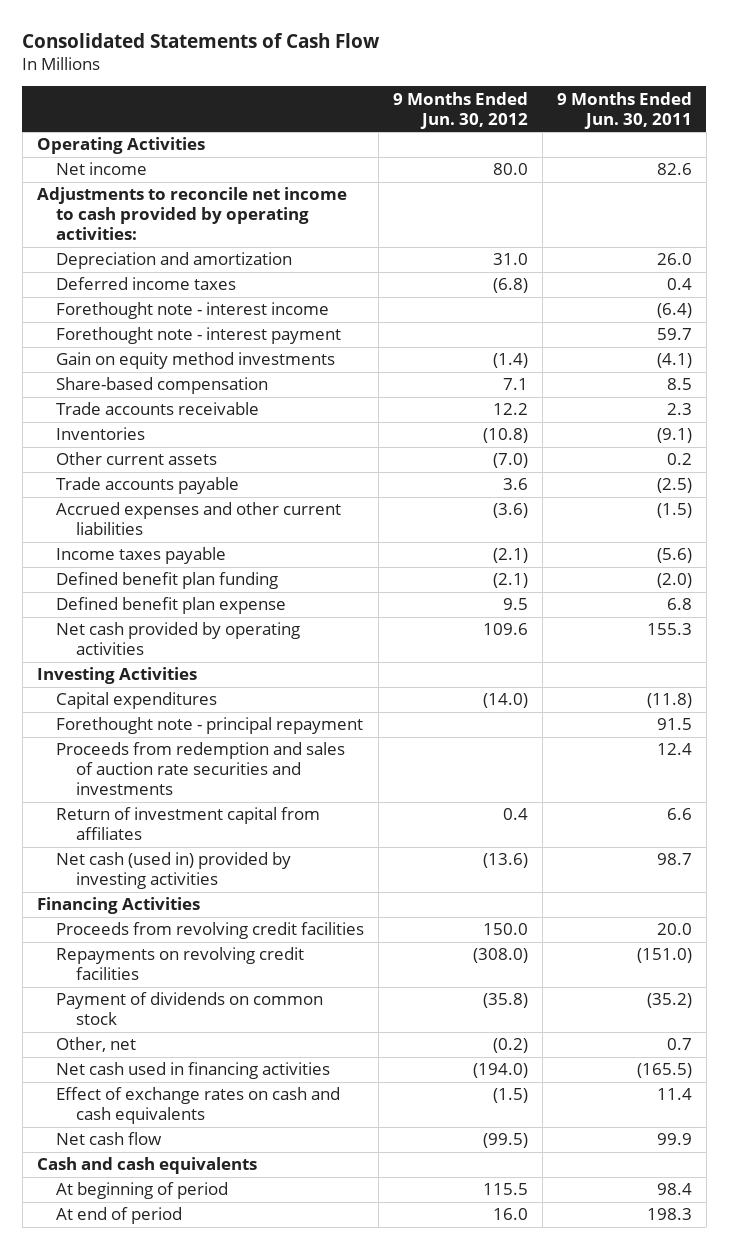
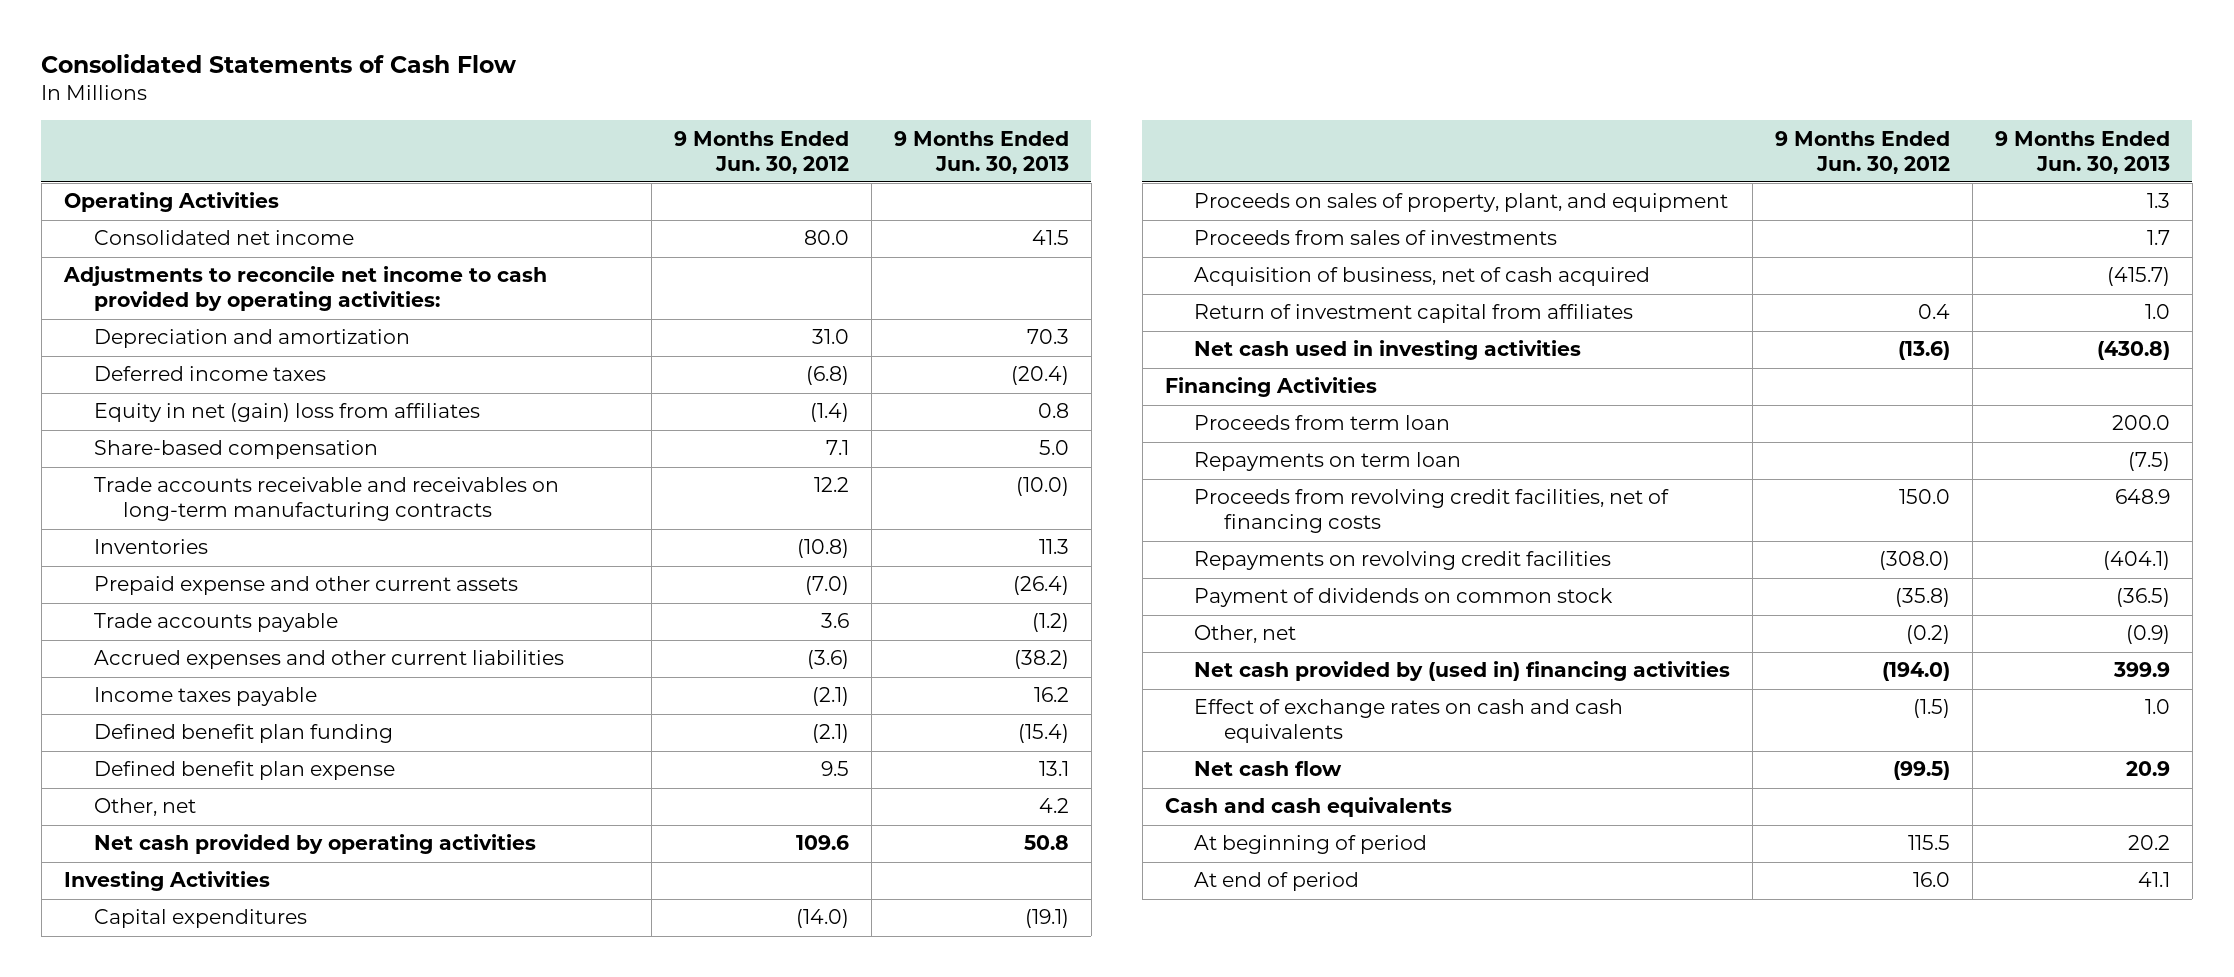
[556,91,692,129] 9 Months Ended Jun. 30, 2011 -> none
none -> [894,130,1070,174] 9 Months Ended Jun. 30, 2013
[56,162,148,176] Net income -> [93,230,354,246] Consolidated net income
[56,302,330,320] Forethought note - interest income -> none
[56,327,342,345] Forethought note - interest payment -> none
[56,352,336,370] Gain on equity method investments -> [93,403,480,423] Equity in net (gain) loss from affiliates
[56,402,260,416] Trade accounts receivable -> [93,477,559,522] Trade accounts receivable and receivables on long-term manufacturing contracts
[56,452,218,466] Other current assets -> [93,576,518,596] Prepaid expense and other current assets
none -> [93,798,196,817] Other, net
[56,717,364,735] Forethought note - principal repayment -> none
none -> [1194,193,1729,213] Proceeds on sales of property, plant, and equipment
[56,742,346,796] Proceeds from redemption and sales of auction rate securities and investments -> [1194,230,1558,246] Proceeds from sales of investments
none -> [1194,267,1651,287] Acquisition of business, net of cash acquired
[56,852,292,890] Net cash (used in) provided by investing activities -> [1194,340,1582,361] Net cash used in investing activities
none -> [1194,415,1451,431] Proceeds from term loan
none -> [1194,452,1462,472] Repayments on term loan
[56,922,365,940] Proceeds from revolving credit facilities -> [1194,489,1670,534] Proceeds from revolving credit facilities, net of financing costs
[56,1062,331,1080] Net cash used in financing activities -> [1194,661,1731,682] Net cash provided by (used in) financing activities

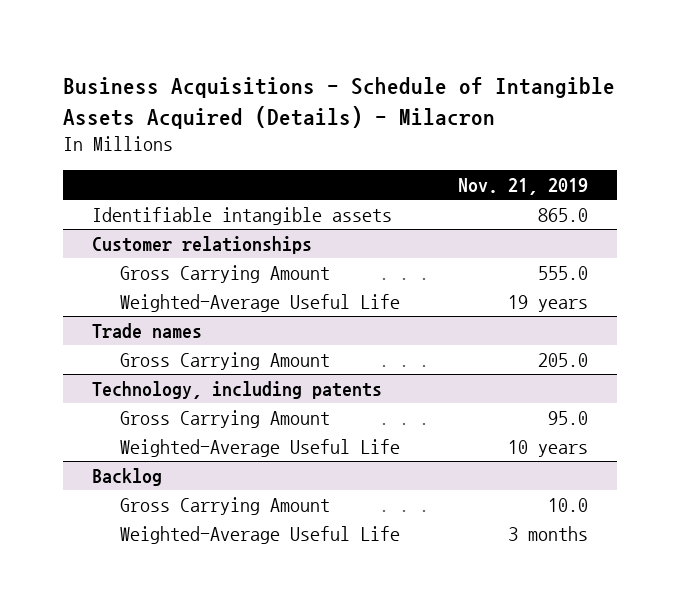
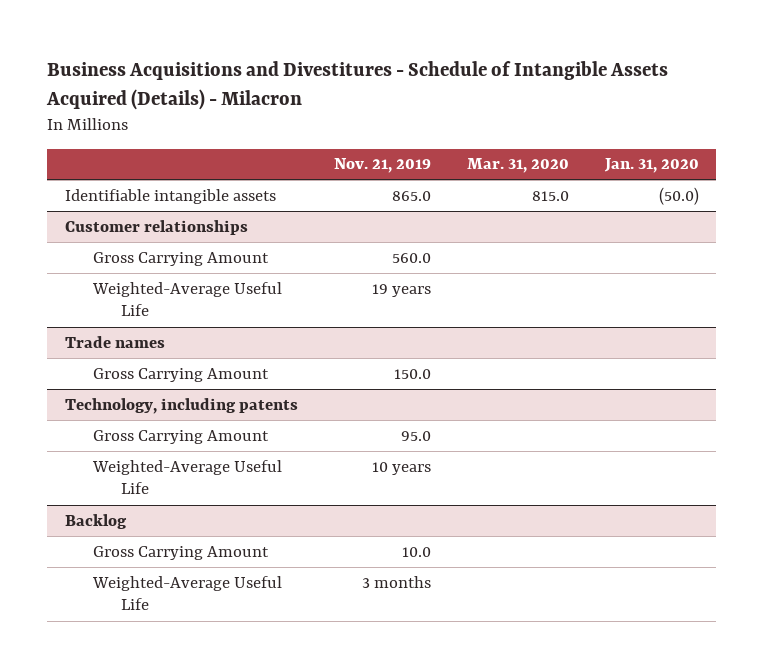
[62,77,615,129] Business Acquisitions - Schedule of Intangible Assets Acquired (Details) - Milacron -> [46,61,669,111] Business Acquisitions and Divestitures - Schedule of Intangible Assets Acquired (Details) - Milacron
none -> [466,158,569,174] Mar. 31, 2020
none -> [603,158,699,174] Jan. 31, 2020
[537,265,588,280] 555.0 -> [392,252,432,263] 560.0
[537,352,588,367] 205.0 -> [394,368,432,379] 150.0

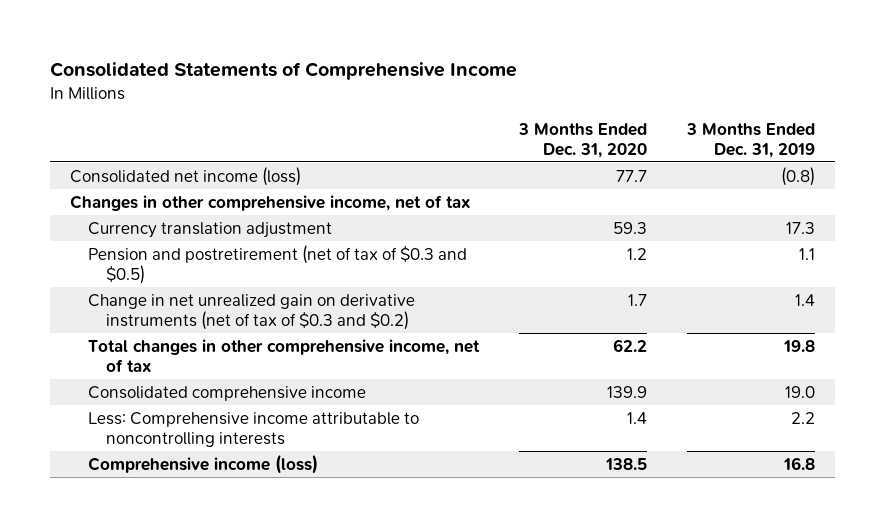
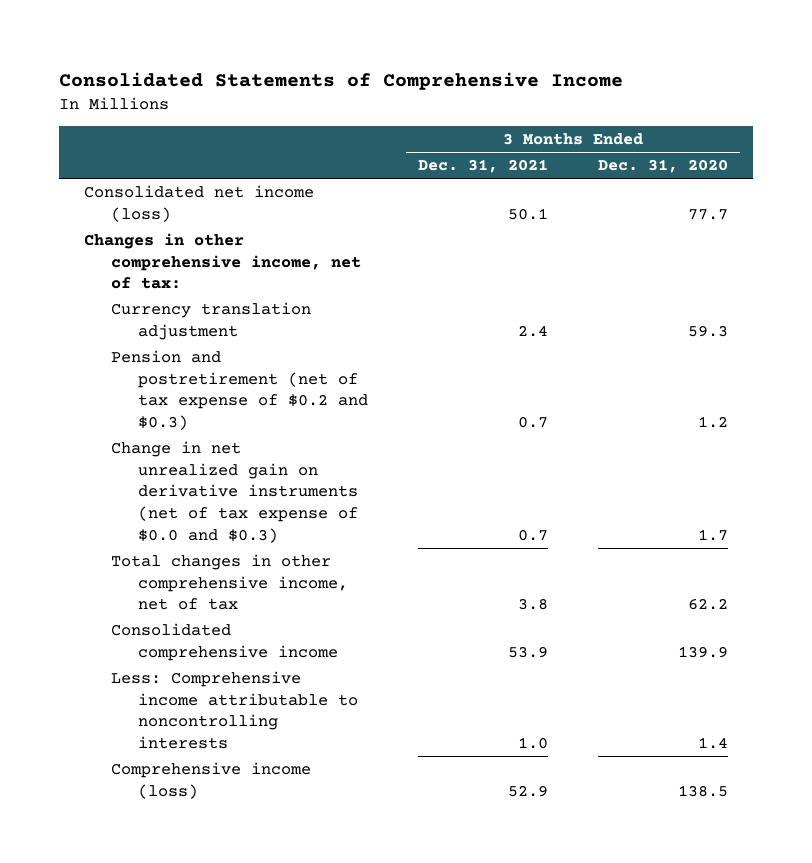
[686,122,816,158] 3 Months Ended Dec. 31, 2019 -> none
none -> [418,159,549,174] Dec. 31, 2021
[69,194,470,211] Changes in other comprehensive income, net of tax -> [84,232,362,290] Changes in other comprehensive income, net of tax:
[88,244,468,284] Pension and postretirement (net of tax of $0.3 and $0.5) -> [111,349,369,431] Pension and postretirement (net of tax expense of $0.2 and $0.3)
[88,293,416,330] Change in net unrealized gain on derivative instruments (net of tax of $0.3 and $0.2) -> [111,440,359,543] Change in net unrealized gain on derivative instruments (net of tax expense of $0.0 and $0.3)

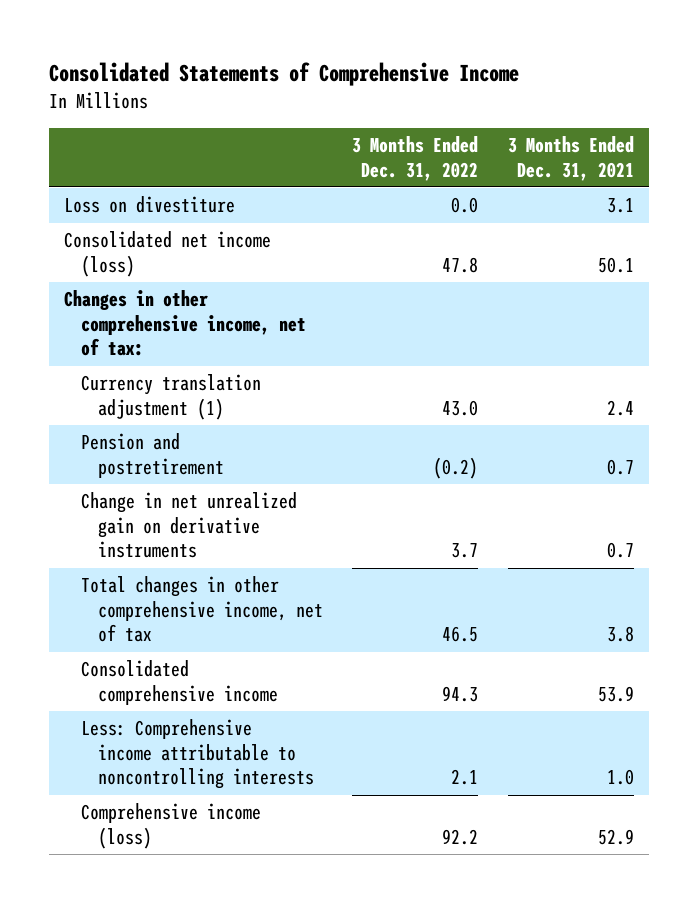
[597,159,728,174] Dec. 31, 2020 -> none
none -> [352,136,479,181] 3 Months Ended Dec. 31, 2022
none -> [64,196,236,214] Loss on divestiture
[111,301,312,340] Currency translation adjustment -> [80,374,261,420] Currency translation adjustment (1)
[111,349,369,431] Pension and postretirement (net of tax expense of $0.2 and $0.3) -> [80,433,224,478] Pension and postretirement
[111,440,359,543] Change in net unrealized gain on derivative instruments (net of tax expense of $0.0 and $0.3) -> [80,492,297,559] Change in net unrealized gain on derivative instruments

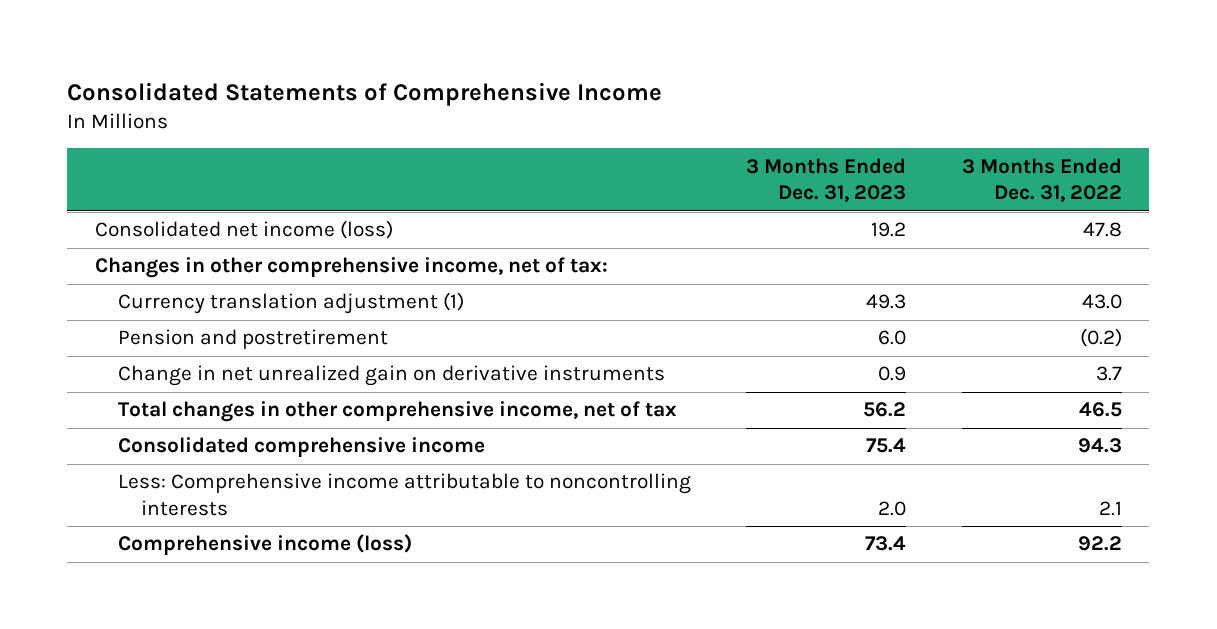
[508,136,635,181] 3 Months Ended Dec. 31, 2021 -> none
none -> [746,157,907,203] 3 Months Ended Dec. 31, 2023
[64,196,236,214] Loss on divestiture -> none

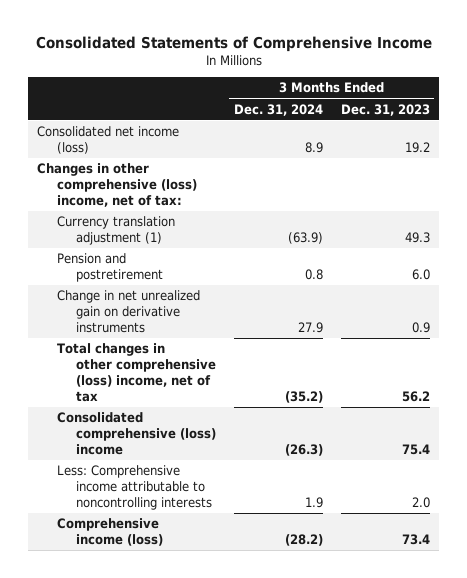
[961,157,1122,203] 3 Months Ended Dec. 31, 2022 -> none
none -> [233,103,323,116] Dec. 31, 2024
[94,257,608,279] Changes in other comprehensive income, net of tax: -> [37,163,197,207] Changes in other comprehensive (loss) income, net of tax:
[117,401,677,423] Total changes in other comprehensive income, net of tax -> [56,343,216,402] Total changes in other comprehensive (loss) income, net of tax
[117,437,485,458] Consolidated comprehensive income -> [56,412,216,455] Consolidated comprehensive (loss) income

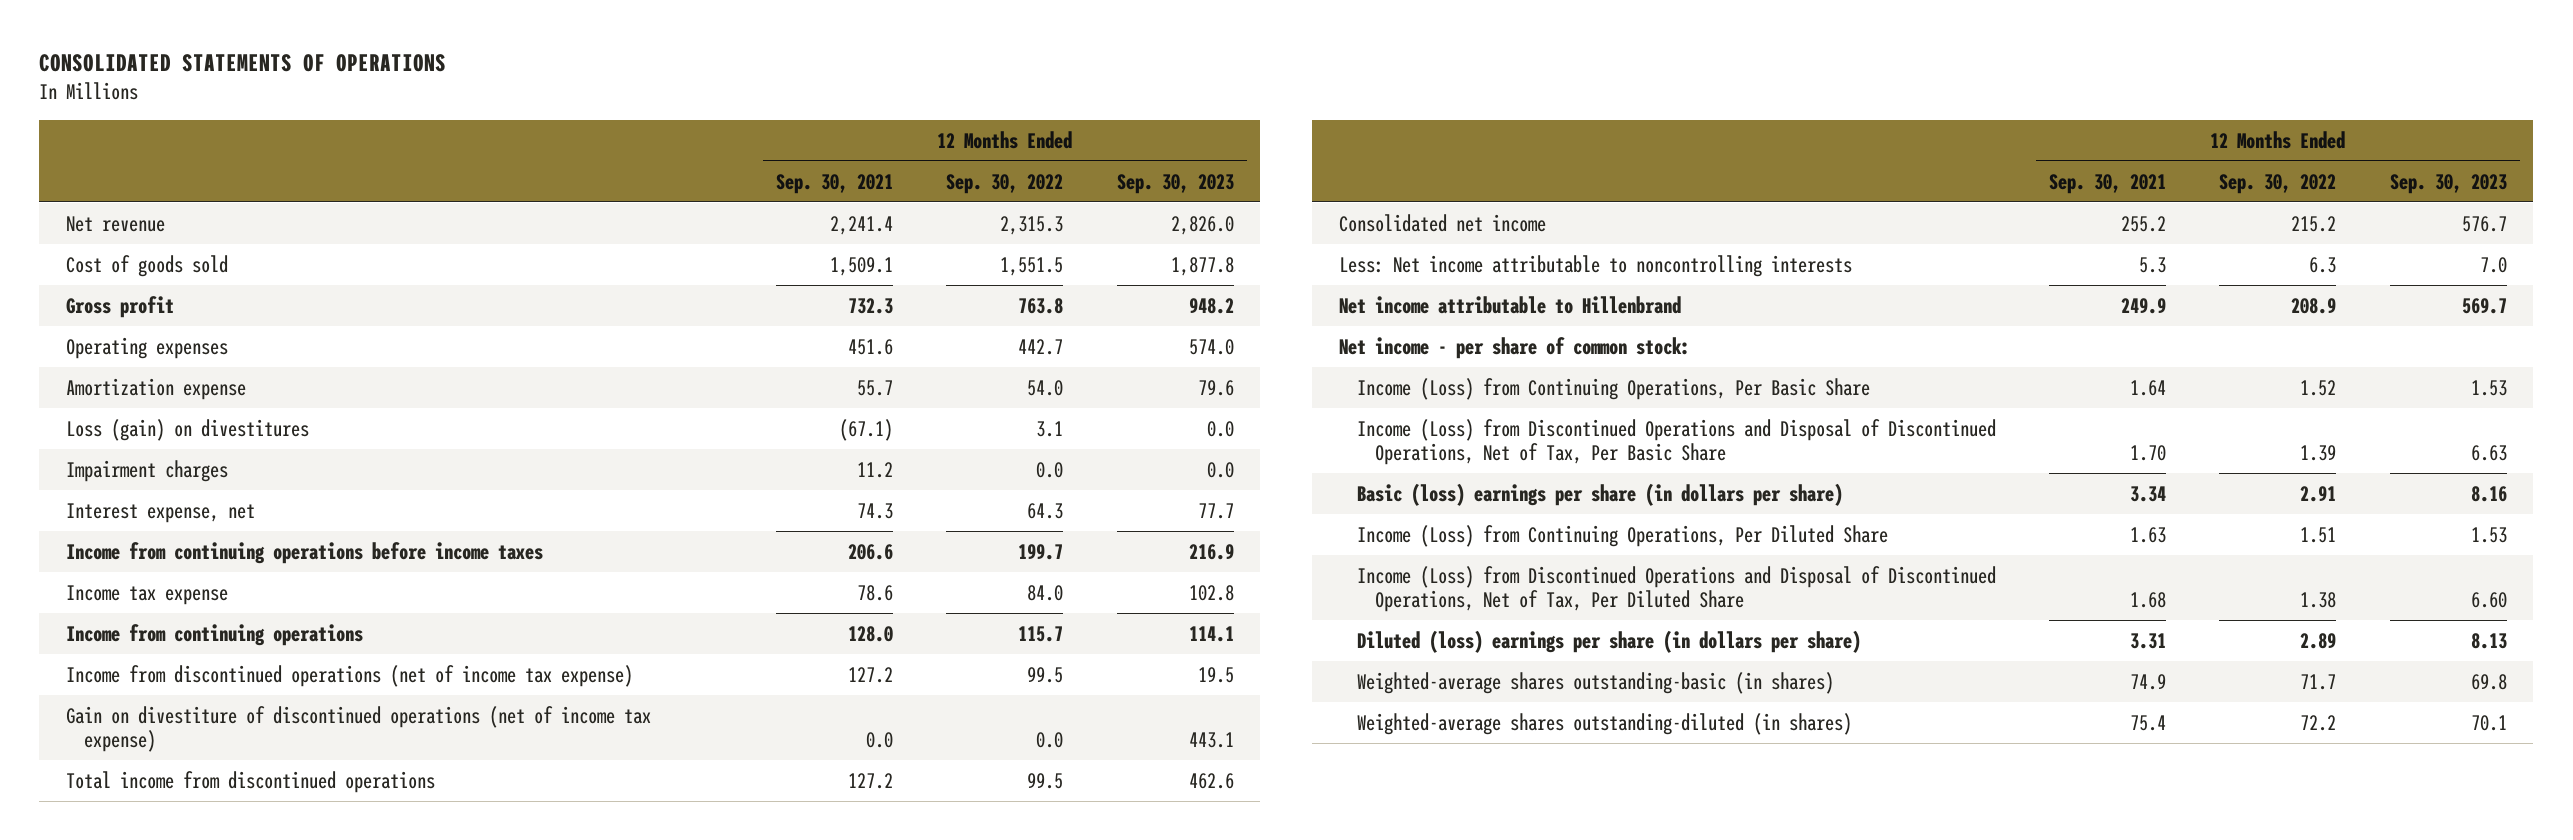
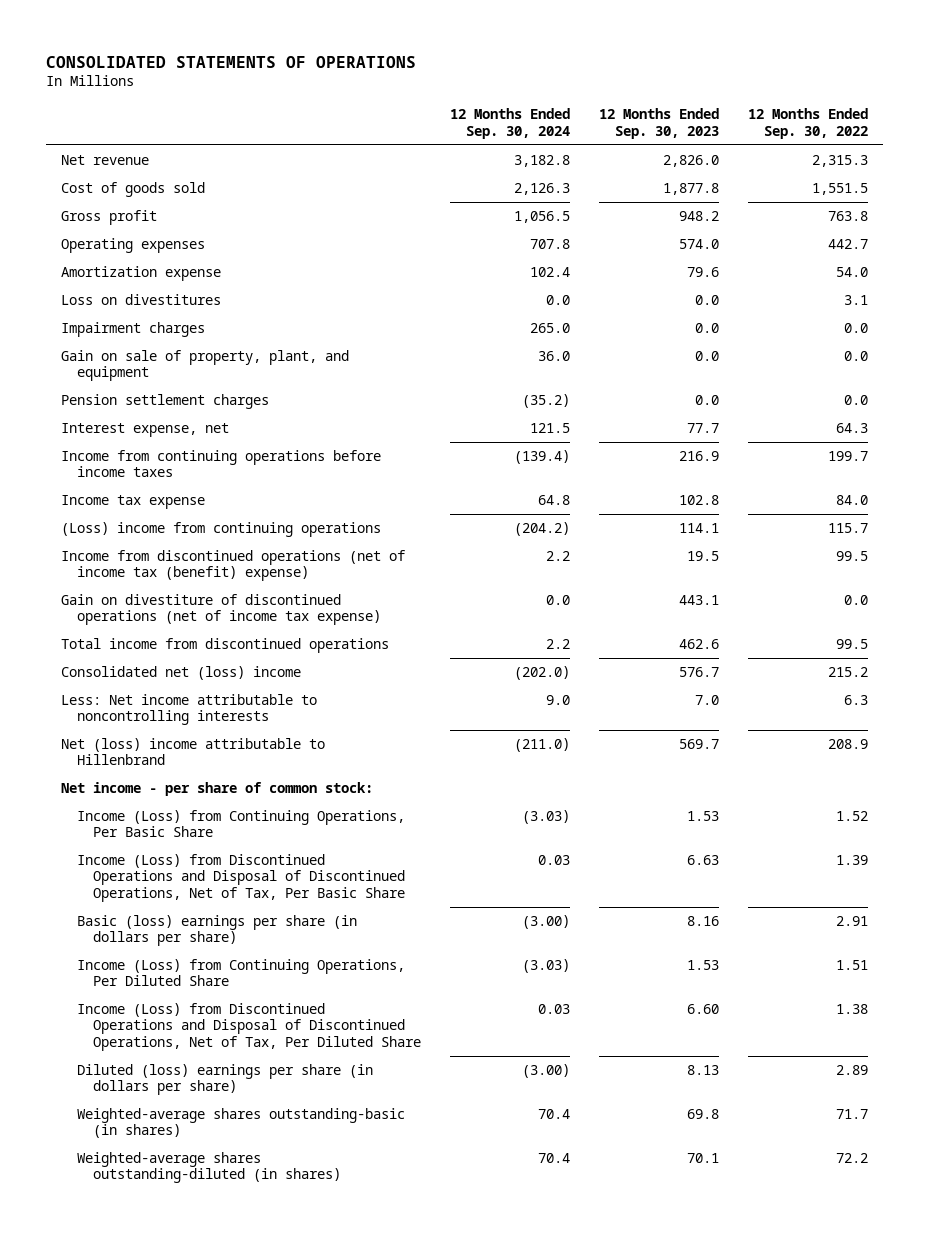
[775,173,893,194] Sep. 30, 2021 -> none
none -> [449,108,570,139] 12 Months Ended Sep. 30, 2024
[65,418,309,441] Loss (gain) on divestitures -> [60,293,221,305] Loss on divestitures
none -> [60,349,349,382] Gain on sale of property, plant, and equipment
none -> [60,393,269,409] Pension settlement charges
[65,623,363,646] Income from continuing operations -> [60,521,381,537] (Loss) income from continuing operations
[65,664,633,687] Income from discontinued operations (net of income tax expense) -> [60,549,405,582] Income from discontinued operations (net of income tax (benefit) expense)
[1338,213,1546,232] Consolidated net income -> [60,665,301,680] Consolidated net (loss) income
[1338,295,1681,314] Net income attributable to Hillenbrand -> [60,737,325,766] Net (loss) income attributable to Hillenbrand

